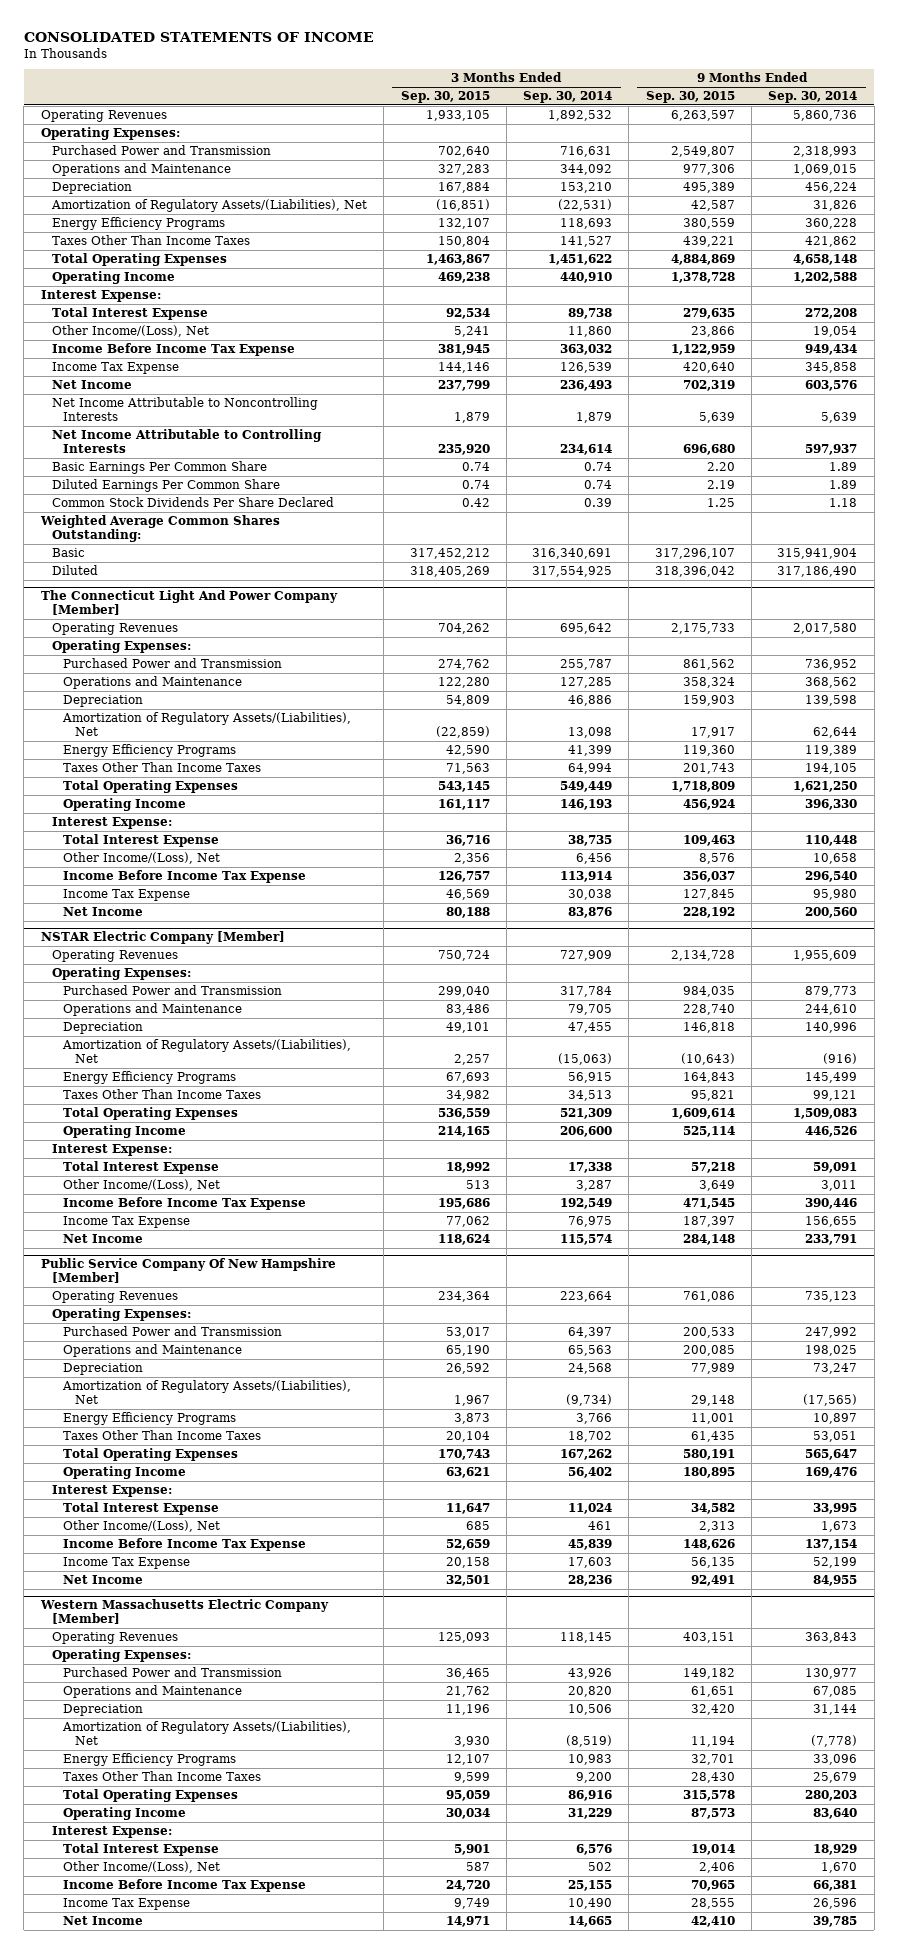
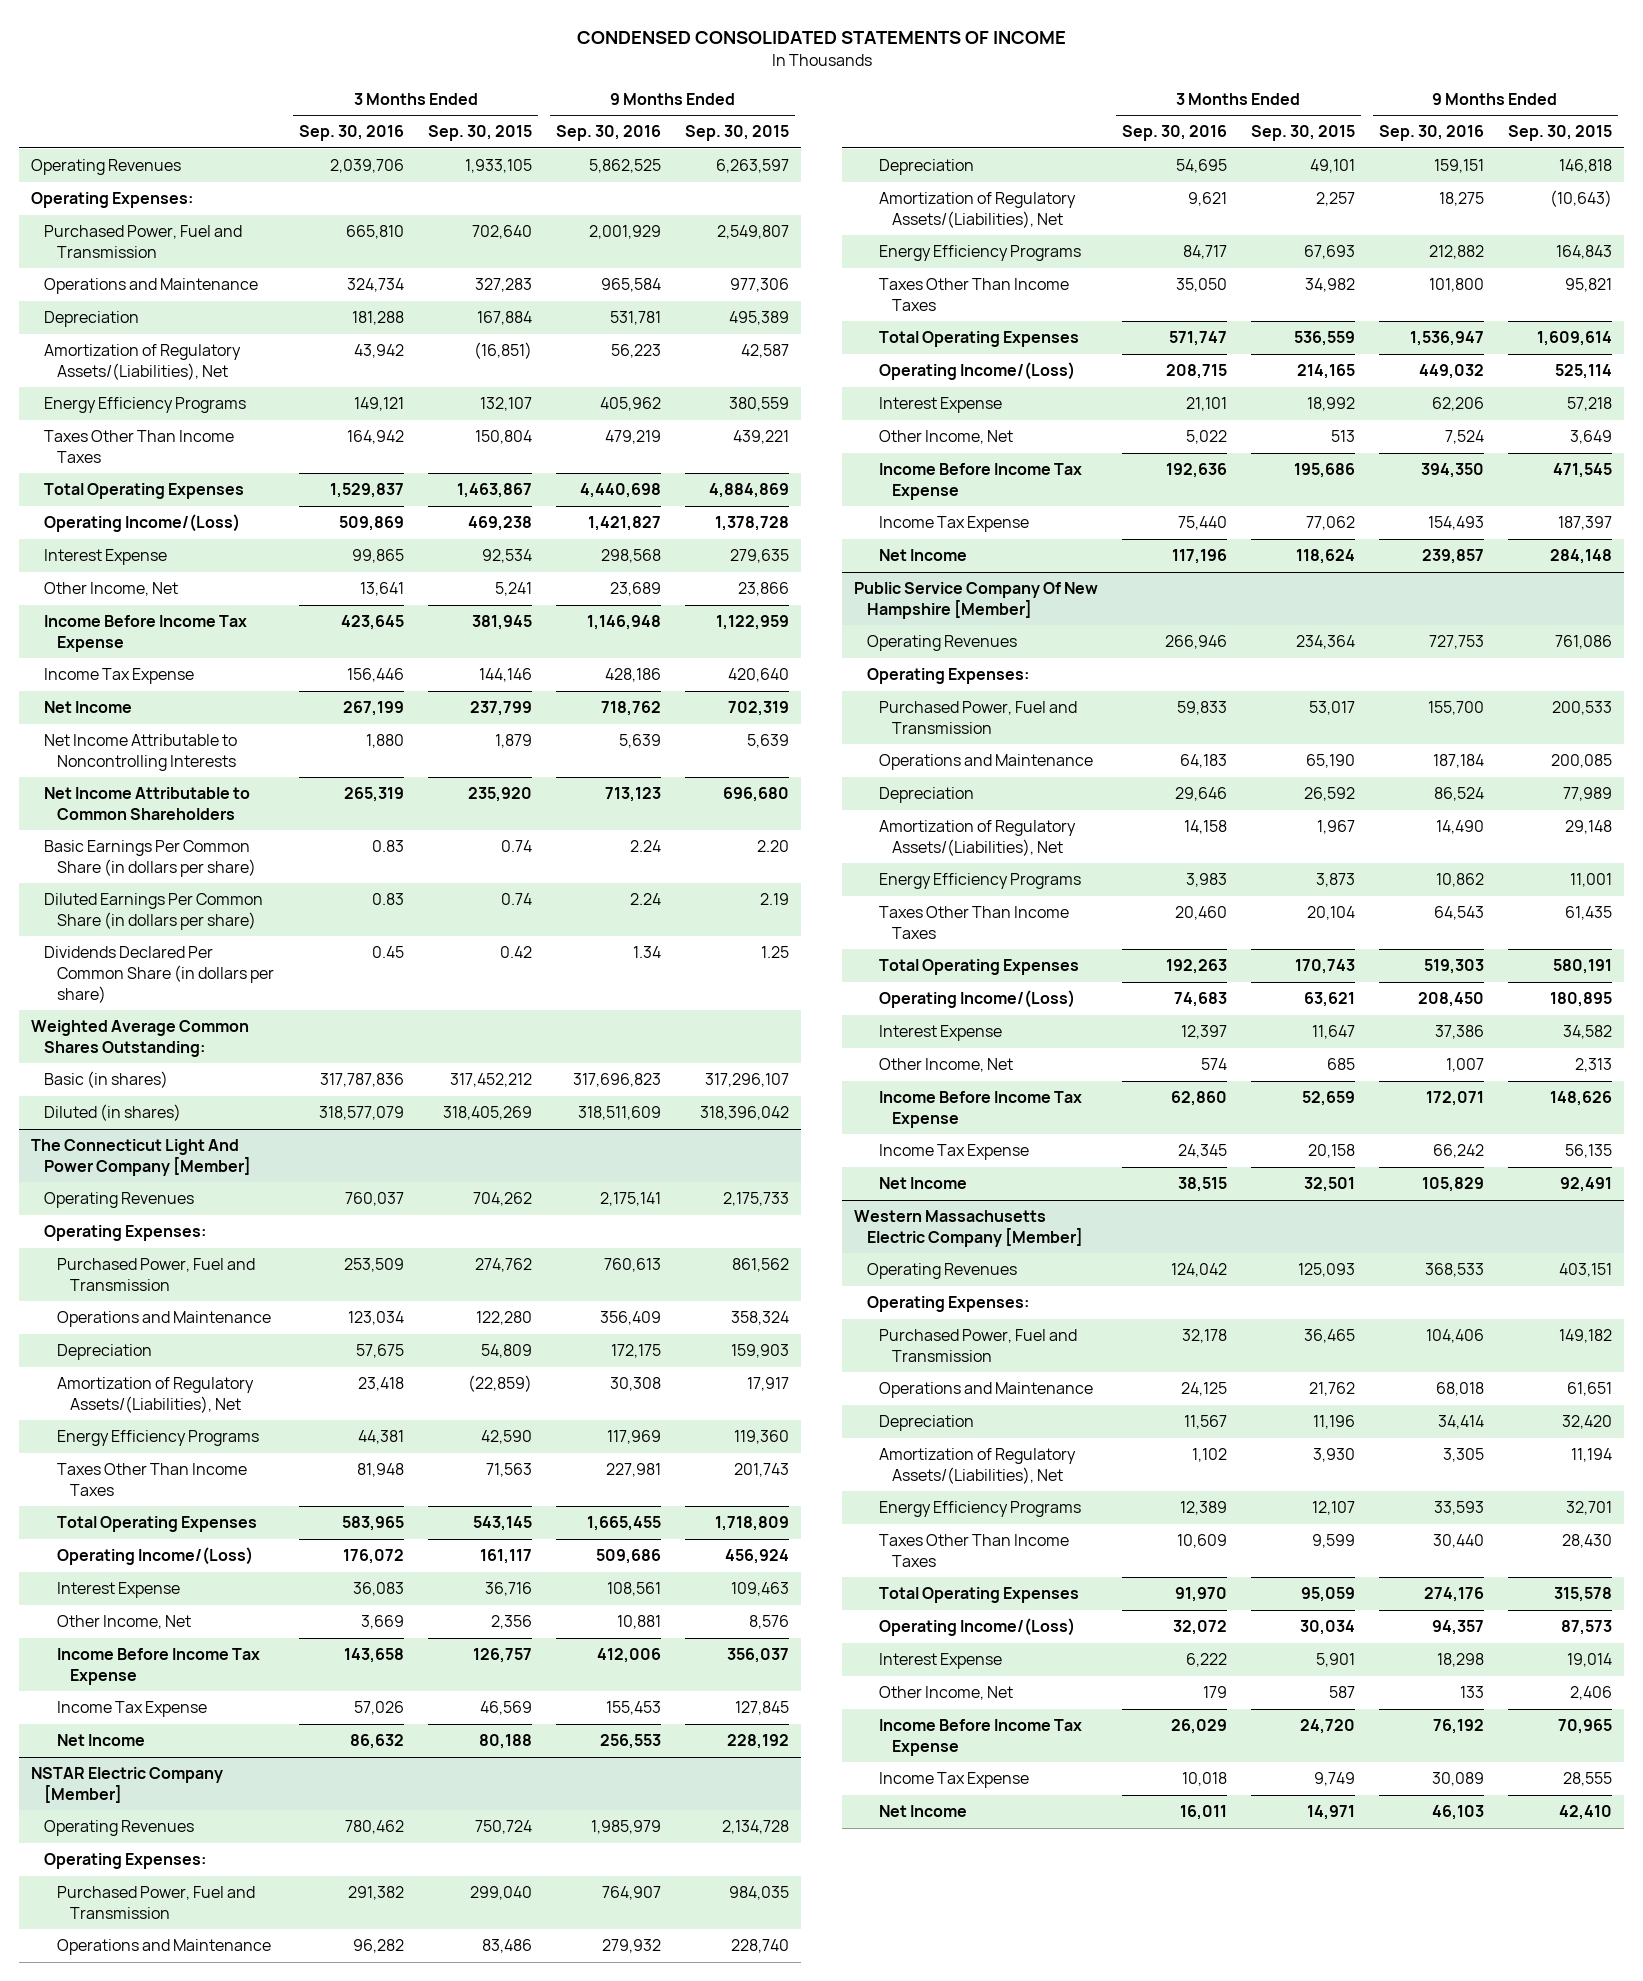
[23,31,374,42] CONSOLIDATED STATEMENTS OF INCOME -> [576,31,1066,45] CONDENSED CONSOLIDATED STATEMENTS OF INCOME
[523,91,613,104] Sep. 30, 2014 -> none
[768,91,858,104] Sep. 30, 2014 -> none
none -> [299,125,405,142] Sep. 30, 2016
none -> [556,125,662,142] Sep. 30, 2016
[52,145,272,156] Purchased Power and Transmission -> [44,225,243,258] Purchased Power, Fuel and Transmission
[40,290,161,303] Interest Expense: -> none
[52,271,176,285] Operating Income -> [44,514,241,533] Operating Income/(Loss)
[52,307,209,321] Total Interest Expense -> [44,549,168,566] Interest Expense
[52,325,210,338] Other Income/(Loss), Net -> [44,582,179,597] Other Income, Net
[52,429,323,454] Net Income Attributable to Controlling Interests -> [44,787,251,820] Net Income Attributable to Common Shareholders
[52,461,268,475] Basic Earnings Per Common Share -> [44,840,257,877] Basic Earnings Per Common Share (in dollars per share)
[52,479,281,493] Diluted Earnings Per Common Share -> [44,893,264,930] Diluted Earnings Per Common Share (in dollars per share)
[52,497,335,508] Common Stock Dividends Per Share Declared -> [44,946,275,1003] Dividends Declared Per Common Share (in dollars per share)
[52,548,86,558] Basic -> [44,1071,169,1089] Basic (in shares)
[52,565,99,576] Diluted -> [44,1104,182,1122] Diluted (in shares)
[63,658,283,669] Purchased Power and Transmission -> [57,1258,256,1291] Purchased Power, Fuel and Transmission
[52,817,173,830] Interest Expense: -> none
[63,798,187,812] Operating Income -> [57,1547,254,1566] Operating Income/(Loss)
[63,834,220,848] Total Interest Expense -> [57,1582,181,1599] Interest Expense
[63,852,221,865] Other Income/(Loss), Net -> [57,1615,192,1630] Other Income, Net
[63,985,283,996] Purchased Power and Transmission -> [57,1886,256,1919] Purchased Power, Fuel and Transmission
[52,1144,173,1157] Interest Expense: -> none
[63,1125,187,1139] Operating Income -> [879,362,1076,381] Operating Income/(Loss)
[63,1161,220,1175] Total Interest Expense -> [879,397,1003,414] Interest Expense
[63,1179,221,1192] Other Income/(Loss), Net -> [879,430,1014,445] Other Income, Net
[63,1326,283,1337] Purchased Power and Transmission -> [879,701,1078,734] Purchased Power, Fuel and Transmission
[52,1485,173,1498] Interest Expense: -> none
[63,1466,187,1480] Operating Income -> [879,990,1076,1009] Operating Income/(Loss)
[63,1502,220,1516] Total Interest Expense -> [879,1025,1003,1042] Interest Expense
[63,1520,221,1533] Other Income/(Loss), Net -> [879,1058,1014,1073] Other Income, Net
[63,1667,283,1678] Purchased Power and Transmission -> [879,1329,1078,1362] Purchased Power, Fuel and Transmission
[52,1826,173,1839] Interest Expense: -> none
[63,1807,187,1821] Operating Income -> [879,1618,1076,1637] Operating Income/(Loss)
[63,1843,220,1857] Total Interest Expense -> [879,1653,1003,1670] Interest Expense
[63,1861,221,1874] Other Income/(Loss), Net -> [879,1686,1014,1701] Other Income, Net

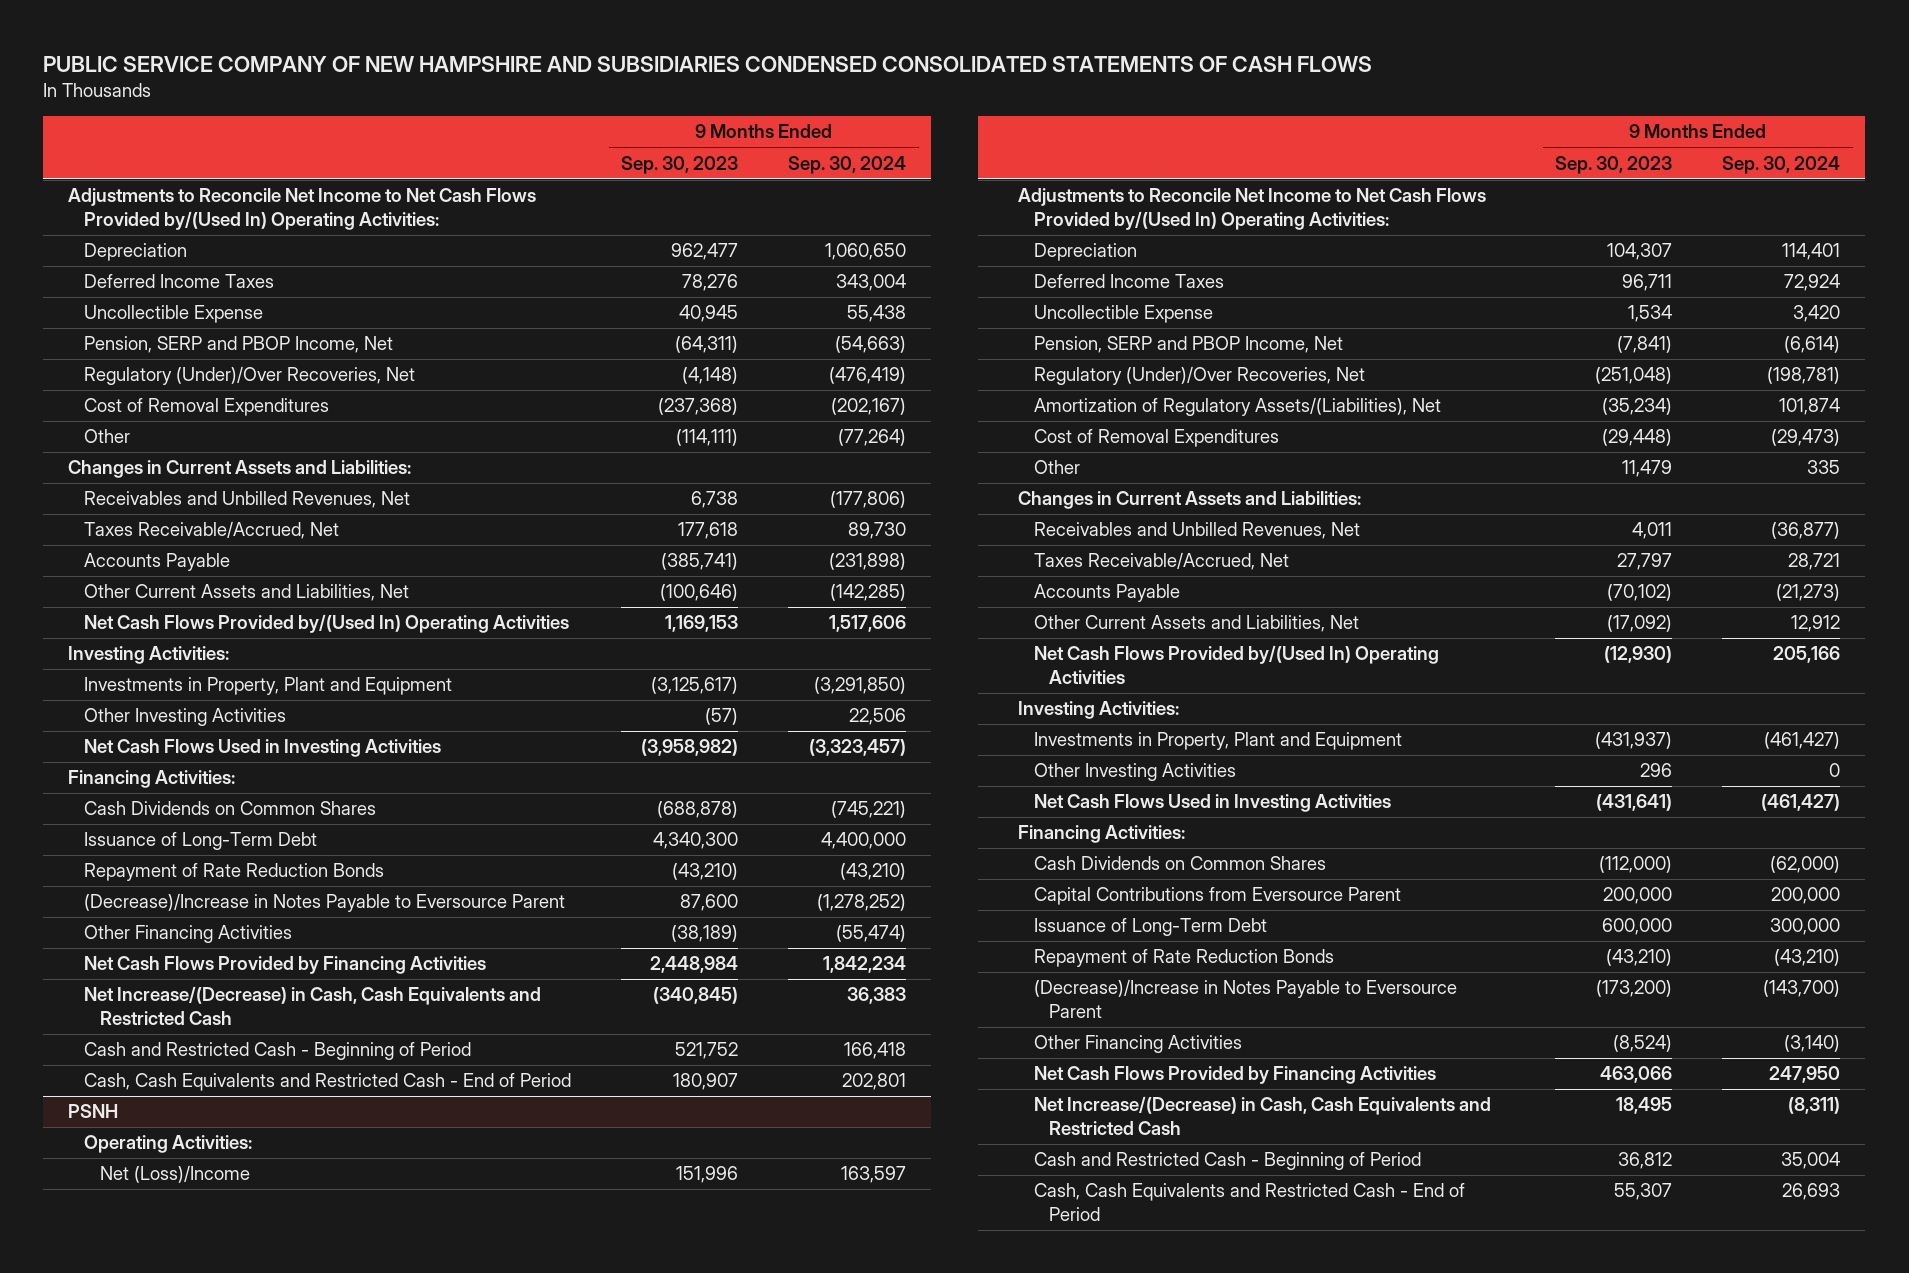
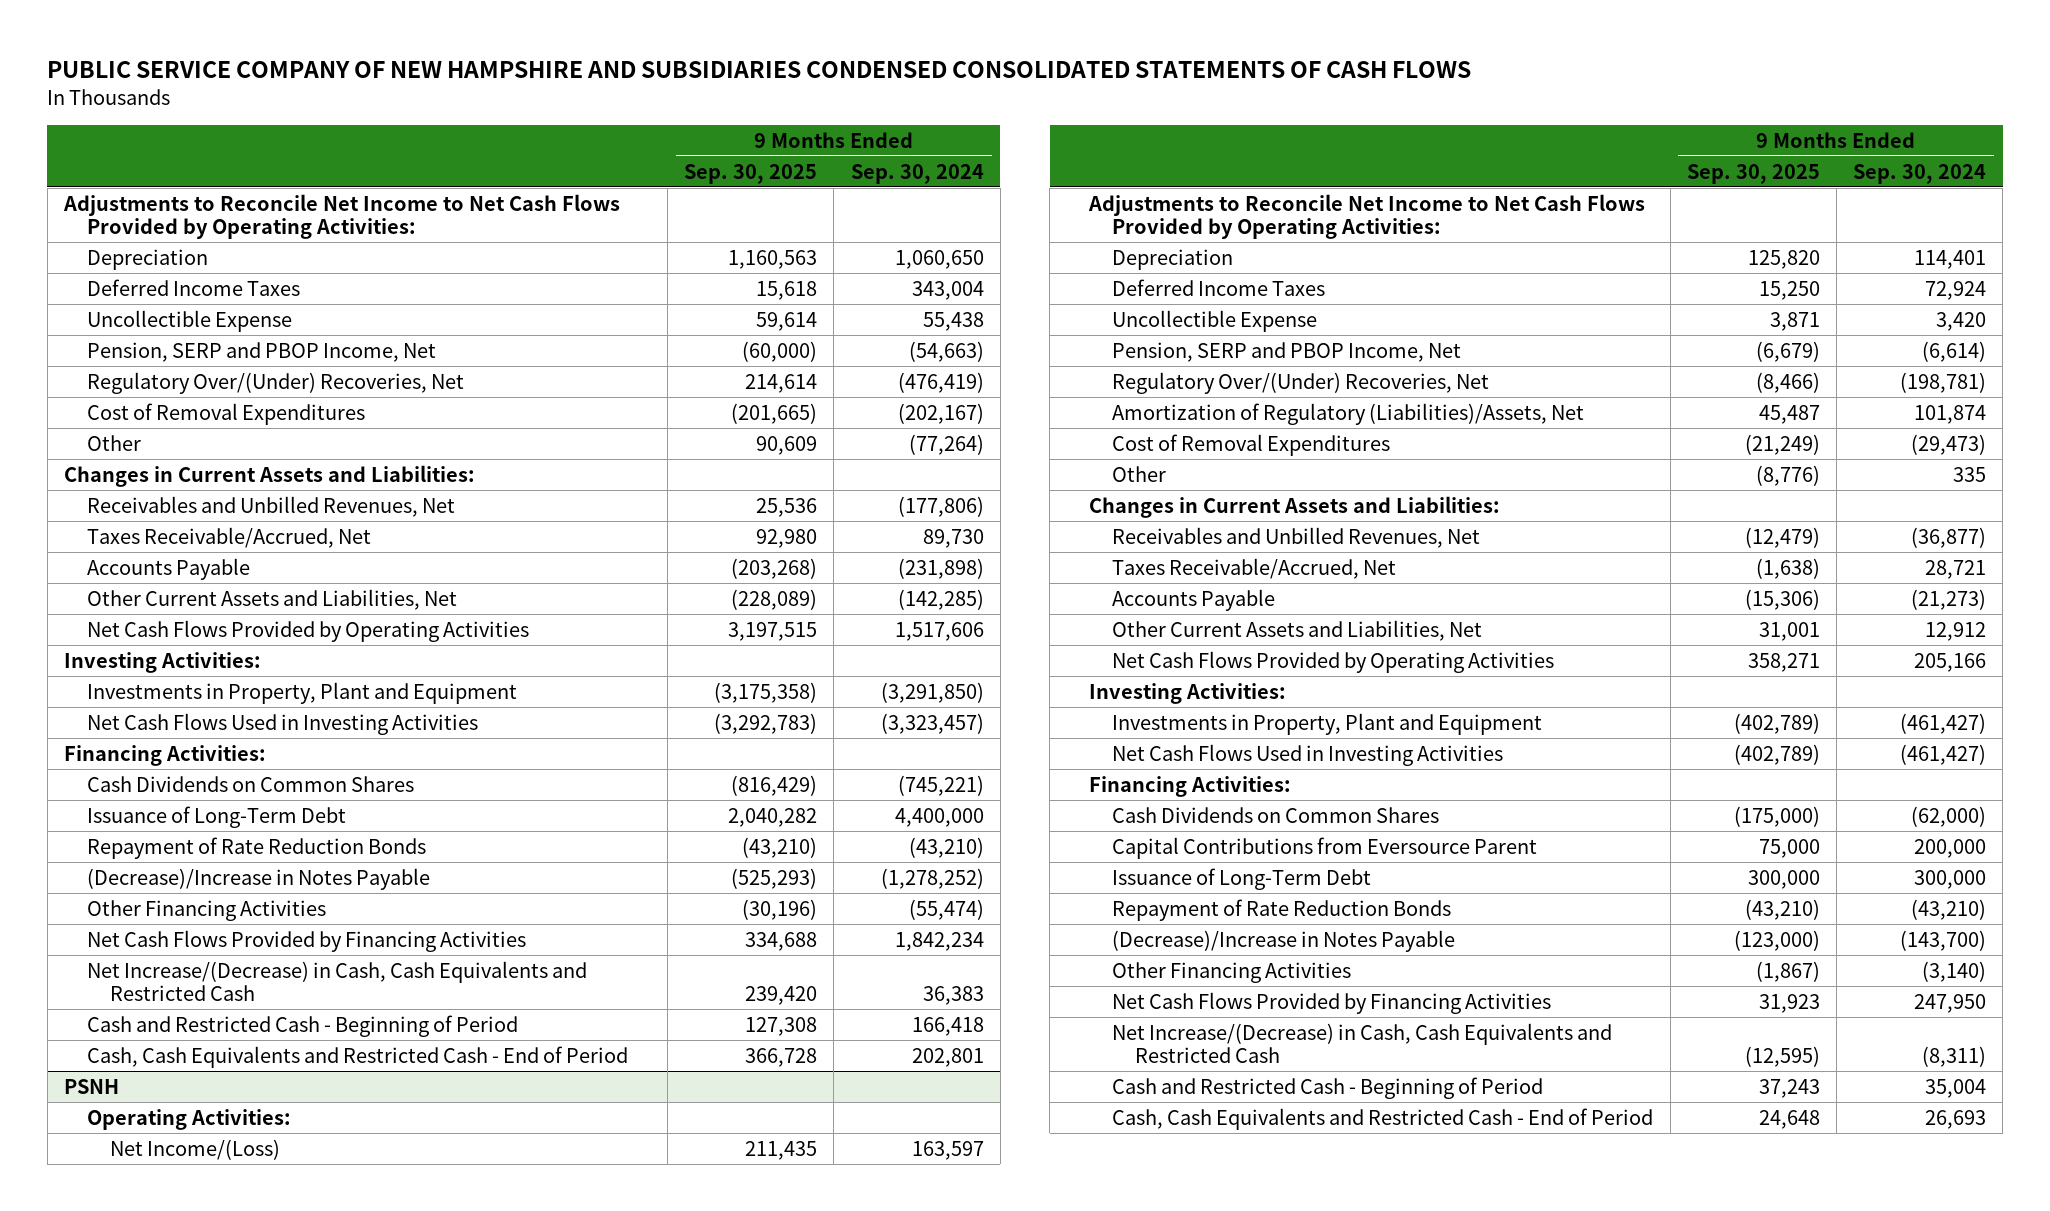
[621,155,739,174] Sep. 30, 2023 -> none
none -> [684,163,818,184] Sep. 30, 2025
[68,188,537,231] Adjustments to Reconcile Net Income to Net Cash Flows Provided by/(Used In) Operating Activities: -> [63,193,621,240] Adjustments to Reconcile Net Income to Net Cash Flows Provided by Operating Activities:
[84,366,416,386] Regulatory (Under)/Over Recoveries, Net -> [87,371,465,394] Regulatory Over/(Under) Recoveries, Net
[84,614,570,634] Net Cash Flows Provided by/(Used In) Operating Activities -> [87,619,530,642] Net Cash Flows Provided by Operating Activities
[84,708,287,727] Other Investing Activities -> none
[84,893,566,913] (Decrease)/Increase in Notes Payable to Eversource Parent -> [87,867,431,890] (Decrease)/Increase in Notes Payable
[99,1165,250,1184] Net (Loss)/Income -> [109,1138,280,1160] Net Income/(Loss)
[1018,188,1487,231] Adjustments to Reconcile Net Income to Net Cash Flows Provided by/(Used In) Operating Activities: -> [1088,193,1646,240] Adjustments to Reconcile Net Income to Net Cash Flows Provided by Operating Activities:
[1033,366,1365,386] Regulatory (Under)/Over Recoveries, Net -> [1112,371,1490,394] Regulatory Over/(Under) Recoveries, Net
[1033,397,1441,417] Amortization of Regulatory Assets/(Liabilities), Net -> [1112,402,1585,425] Amortization of Regulatory (Liabilities)/Assets, Net
[1033,645,1439,685] Net Cash Flows Provided by/(Used In) Operating Activities -> [1112,650,1555,673] Net Cash Flows Provided by Operating Activities
[1033,763,1236,782] Other Investing Activities -> none
[1033,979,1457,1019] (Decrease)/Increase in Notes Payable to Eversource Parent -> [1112,929,1456,952] (Decrease)/Increase in Notes Payable

